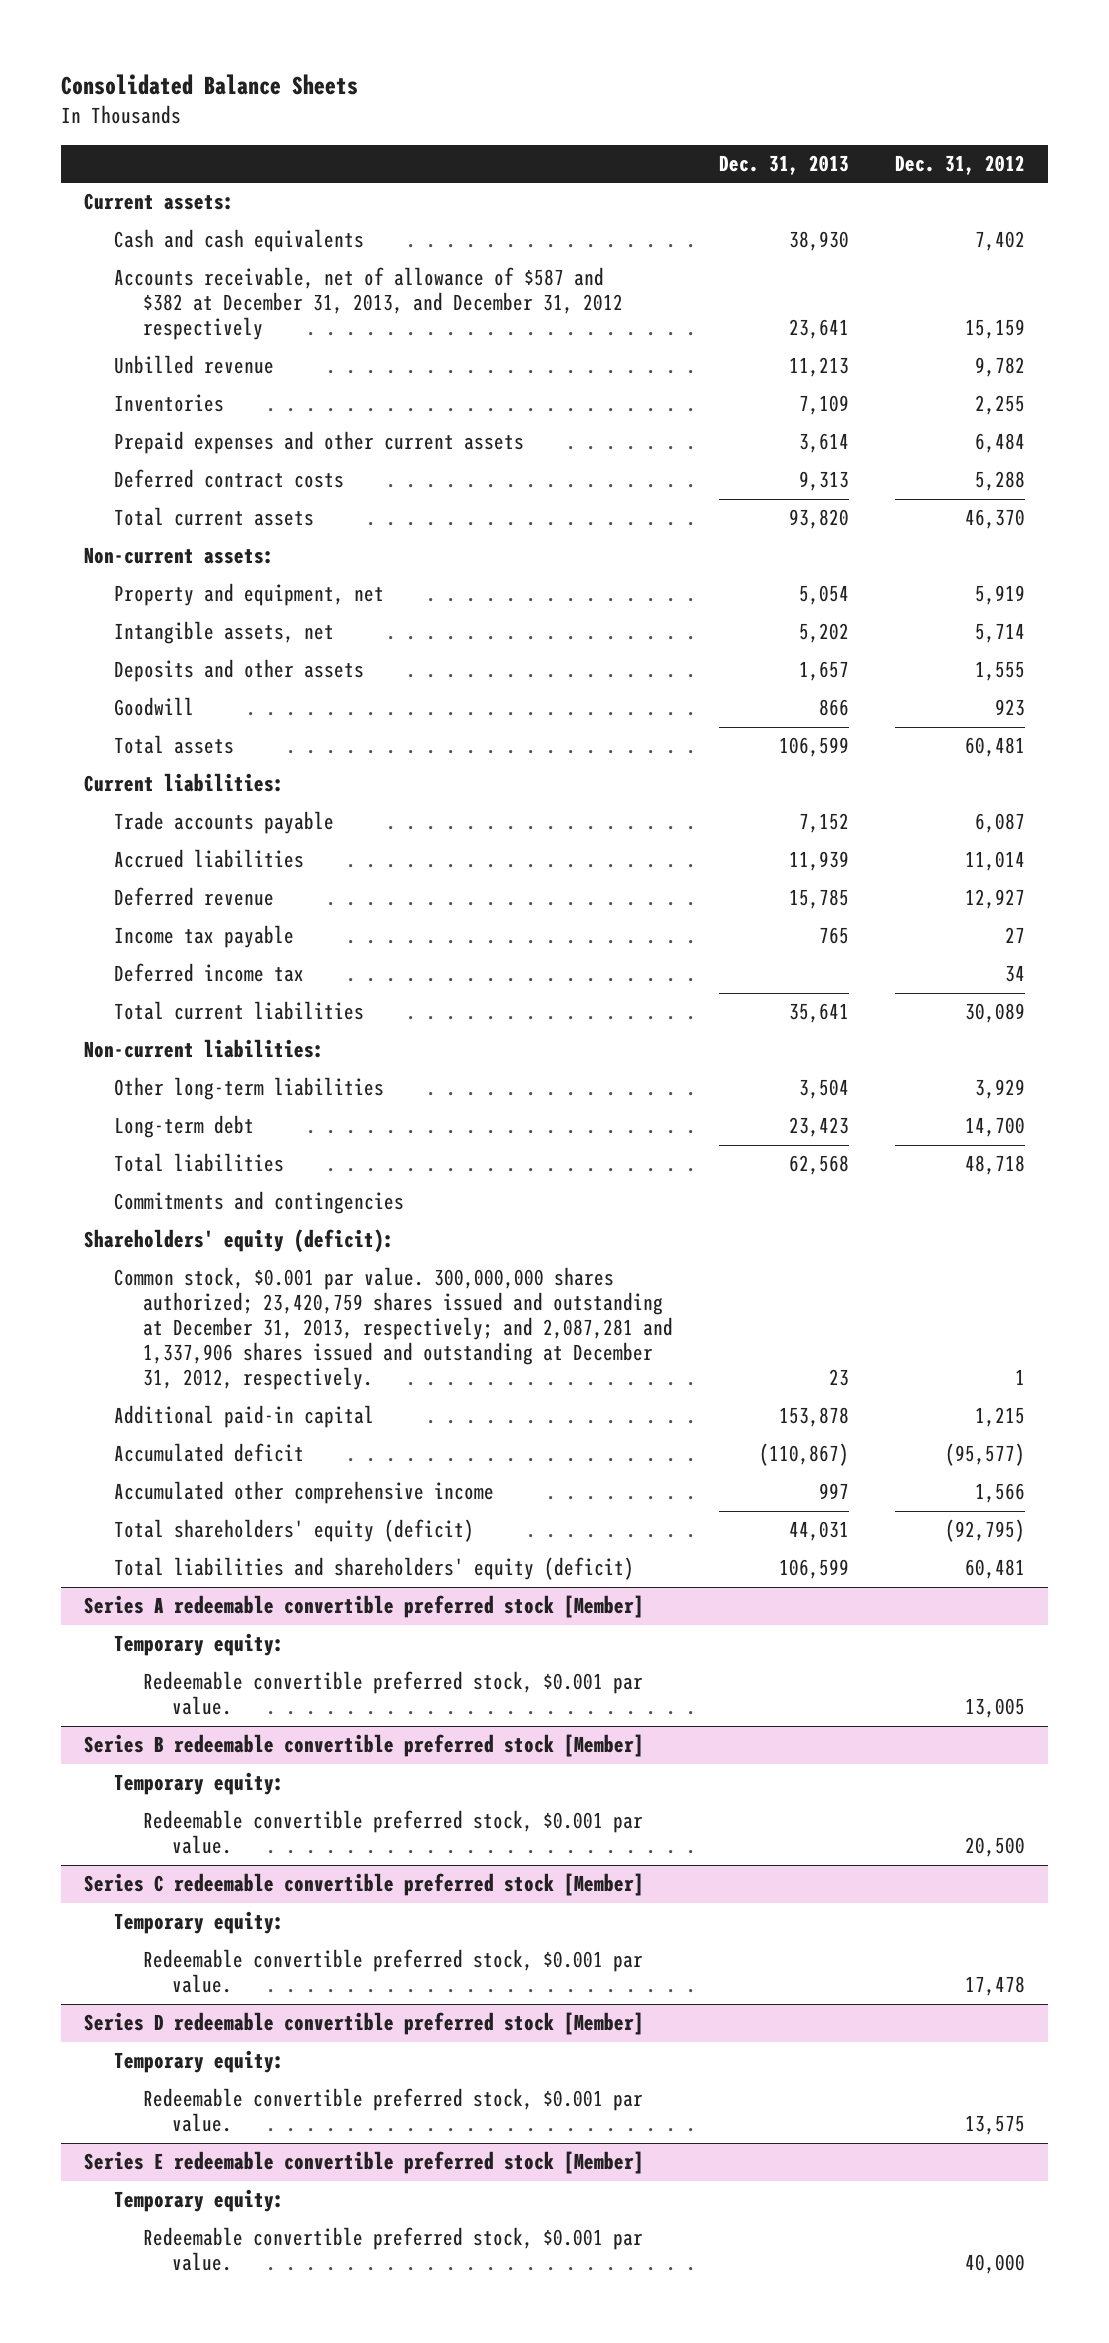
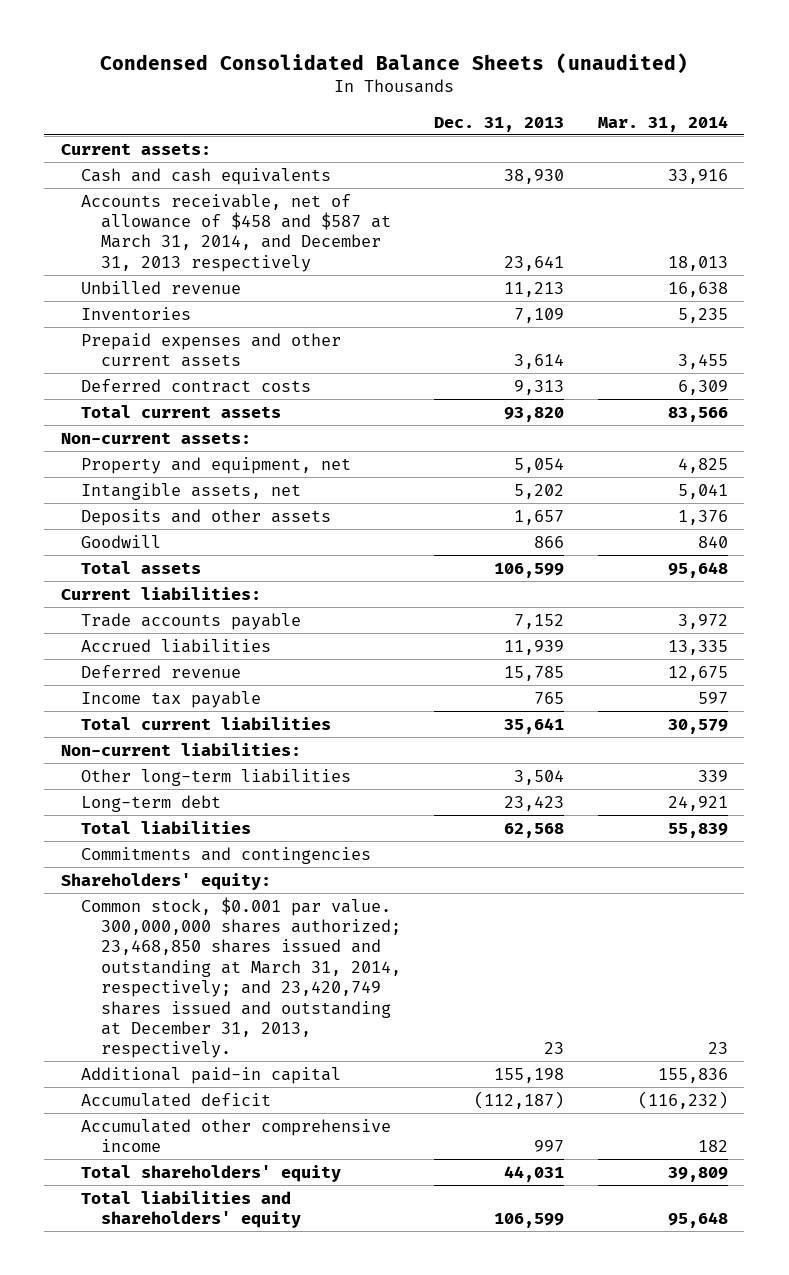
[61,74,359,96] Consolidated Balance Sheets -> [100,52,689,74] Condensed Consolidated Balance Sheets (unaudited)
[895,154,1026,175] Dec. 31, 2012 -> none
none -> [597,115,728,132] Mar. 31, 2014
[113,267,623,341] Accounts receivable, net of allowance of $587 and $382 at December 31, 2013, and December 31, 2012 respectively -> [81,193,392,272] Accounts receivable, net of allowance of $458 and $587 at March 31, 2014, and December 31, 2013 respectively
[113,963,304,983] Deferred income tax -> none
[84,1229,395,1253] Shareholders' equity (deficit): -> [60,872,271,890] Shareholders' equity:
[113,1267,673,1391] Common stock, $0.001 par value. 300,000,000 shares authorized; 23,420,759 shares issued and outstanding at December 31, 2013, respectively; and 2,087,281 and 1,337,906 shares issued and outstanding at December 31, 2012, respectively. -> [81,896,402,1059] Common stock, $0.001 par value. 300,000,000 shares authorized; 23,468,850 shares issued and outstanding at March 31, 2014, respectively; and 23,420,749 shares issued and outstanding at December 31, 2013, respectively.
[779,1407,850,1428] 153,878 -> [494,1067,565,1083] 155,198
[759,1443,850,1467] (110,867) -> [474,1090,565,1109] (112,187)
[84,1595,645,1619] Series A redeemable convertible preferred stock [Member] -> none
[113,1633,284,1657] Temporary equity: -> none
[142,1671,643,1716] Redeemable convertible preferred stock, $0.001 par value. -> none
[84,1734,645,1758] Series B redeemable convertible preferred stock [Member] -> none
[113,1772,284,1796] Temporary equity: -> none
[142,1810,643,1855] Redeemable convertible preferred stock, $0.001 par value. -> none
[84,1873,645,1897] Series C redeemable convertible preferred stock [Member] -> none
[113,1911,284,1935] Temporary equity: -> none
[142,1949,643,1994] Redeemable convertible preferred stock, $0.001 par value. -> none
[84,2012,645,2036] Series D redeemable convertible preferred stock [Member] -> none
[113,2050,284,2074] Temporary equity: -> none
[142,2088,643,2133] Redeemable convertible preferred stock, $0.001 par value. -> none
[84,2151,645,2175] Series E redeemable convertible preferred stock [Member] -> none
[113,2189,284,2213] Temporary equity: -> none
[142,2227,643,2272] Redeemable convertible preferred stock, $0.001 par value. -> none
[113,1519,474,1543] Total shareholders' equity (deficit) -> [81,1164,342,1182] Total shareholders' equity
[113,1557,634,1581] Total liabilities and shareholders' equity (deficit) -> [81,1190,302,1229] Total liabilities and shareholders' equity

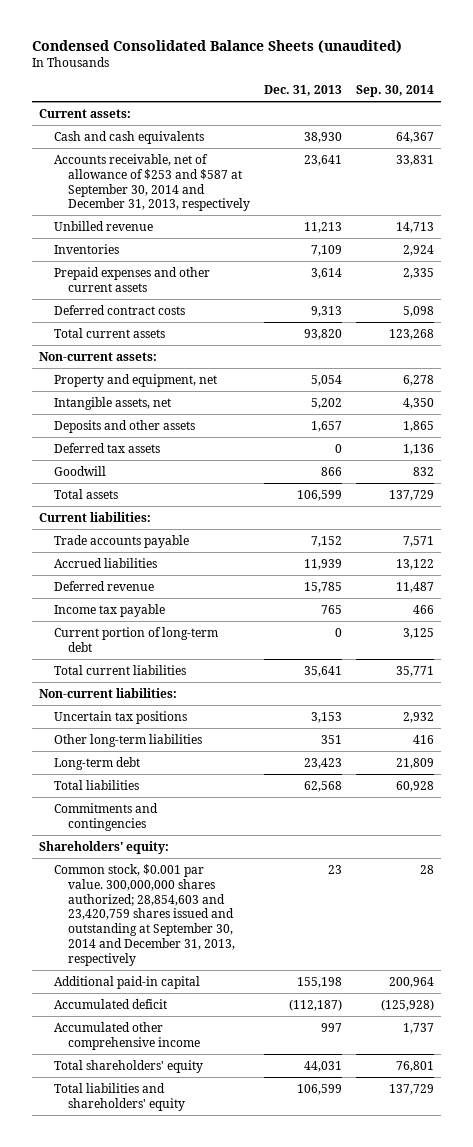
[597,115,728,132] Mar. 31, 2014 -> none
none -> [356,85,435,98] Sep. 30, 2014
[81,193,392,272] Accounts receivable, net of allowance of $458 and $587 at March 31, 2014, and December 31, 2013 respectively -> [53,153,251,212] Accounts receivable, net of allowance of $253 and $587 at September 30, 2014 and December 31, 2013, respectively
none -> [53,442,160,453] Deferred tax assets
none -> [53,626,218,652] Current portion of long-term debt
none -> [53,710,187,724] Uncertain tax positions
[514,769,565,785] 3,504 -> [321,734,343,744] 351
[81,896,402,1059] Common stock, $0.001 par value. 300,000,000 shares authorized; 23,468,850 shares issued and outstanding at March 31, 2014, respectively; and 23,420,749 shares issued and outstanding at December 31, 2013, respectively. -> [53,863,236,967] Common stock, $0.001 par value. 300,000,000 shares authorized; 28,854,603 and 23,420,759 shares issued and outstanding at September 30, 2014 and December 31, 2013, respectively

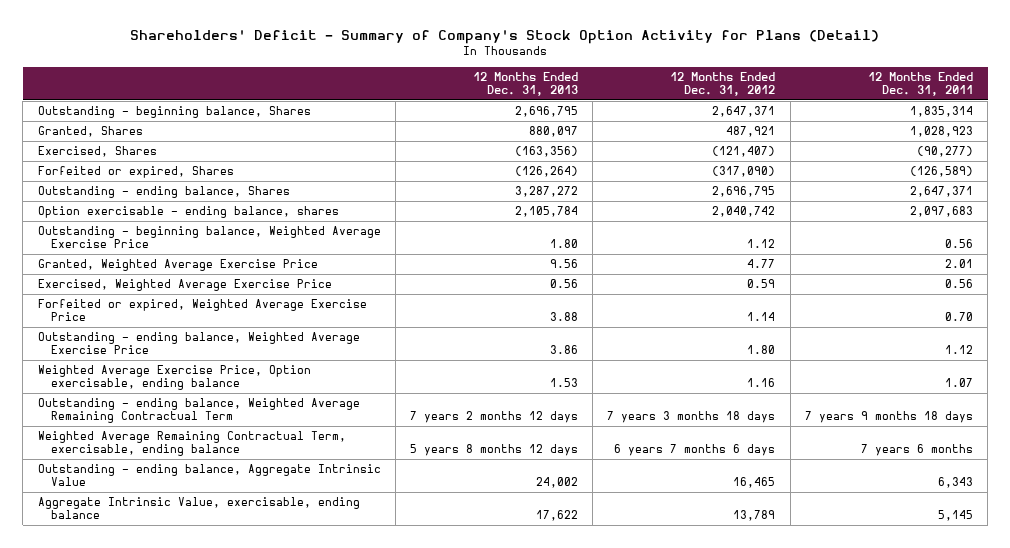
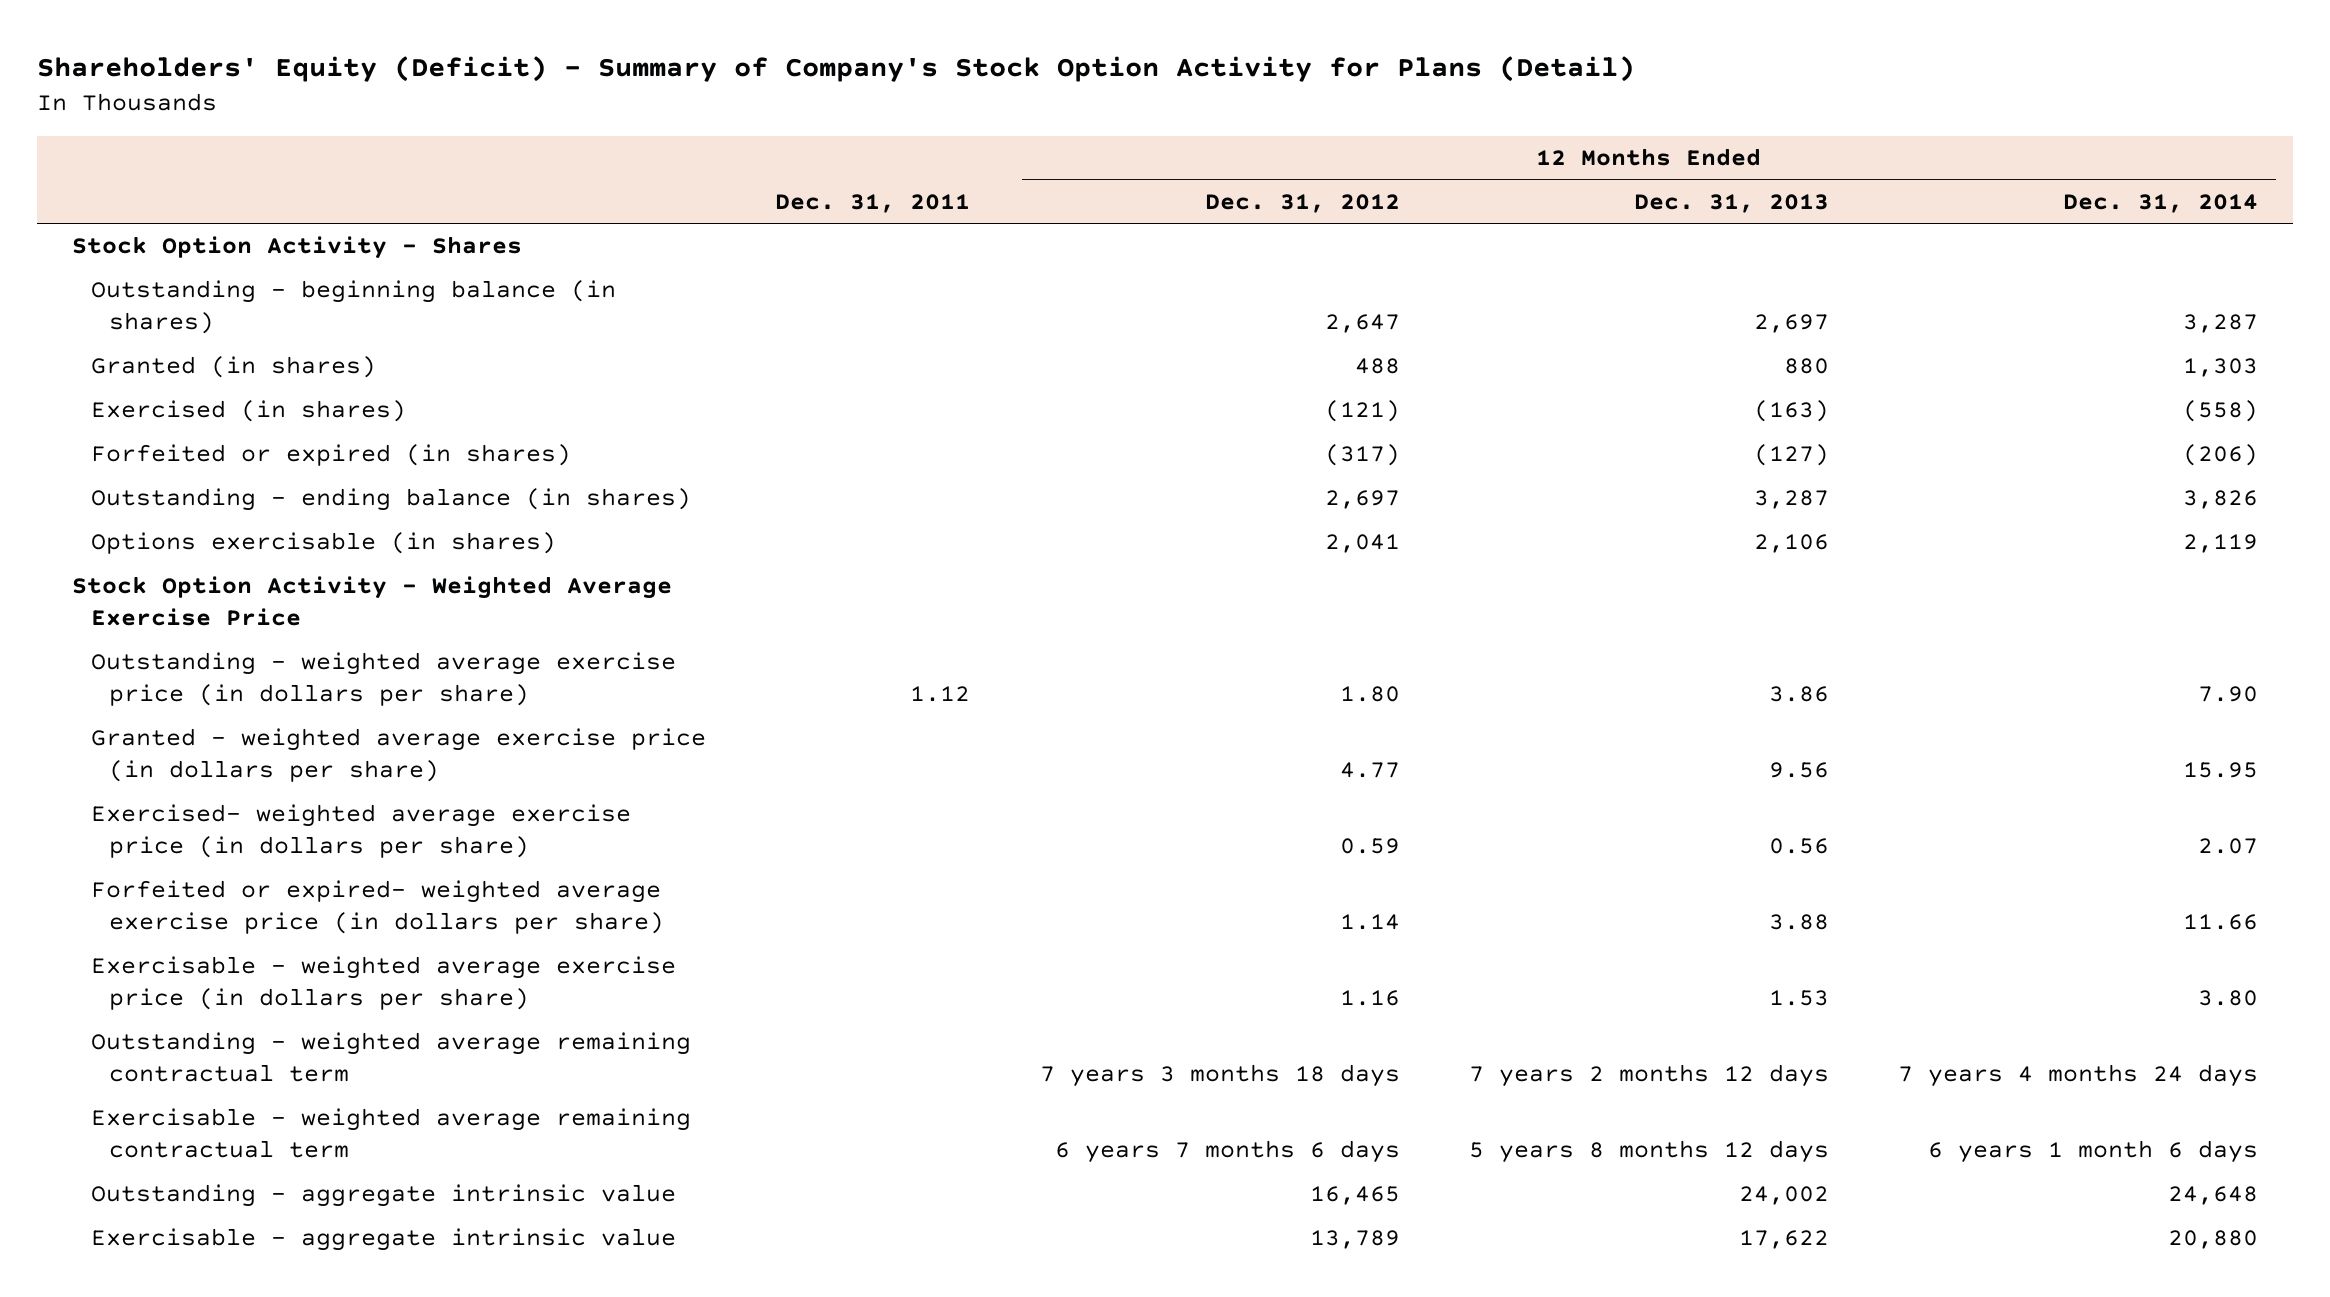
[130,30,880,45] Shareholders' Deficit - Summary of Company's Stock Option Activity for Plans (Detail) -> [37,56,1636,83] Shareholders' Equity (Deficit) - Summary of Company's Stock Option Activity for Plans (Detail)
[867,71,973,96] 12 Months Ended Dec. 31, 2011 -> none
none -> [775,193,971,213] Dec. 31, 2011
none -> [2063,193,2259,213] Dec. 31, 2014
[37,332,360,355] Outstanding - ending balance, Weighted Average Exercise Price -> none
none -> [72,236,523,260] Stock Option Activity - Shares
[37,106,311,119] Outstanding - beginning balance, Shares -> [90,280,616,335] Outstanding - beginning balance (in shares)
[515,106,579,118] 2,696,795 -> [1753,314,1829,334] 2,697
[712,106,776,118] 2,647,371 -> [1324,314,1400,334] 2,647
[37,126,143,138] Granted, Shares -> [90,356,376,379] Granted (in shares)
[529,126,579,138] 880,097 -> [1783,358,1829,375] 880
[726,126,776,138] 487,921 -> [1354,358,1400,375] 488
[37,146,157,158] Exercised, Shares -> [90,400,406,423] Exercised (in shares)
[515,146,579,158] (163,356) -> [1753,400,1829,423] (163)
[712,146,776,158] (121,407) -> [1324,400,1400,423] (121)
[37,166,234,179] Forfeited or expired, Shares -> [90,444,571,467] Forfeited or expired (in shares)
[515,166,579,178] (126,264) -> [1753,444,1829,467] (127)
[712,166,776,178] (317,090) -> [1324,444,1400,467] (317)
[37,186,290,199] Outstanding - ending balance, Shares -> [90,488,691,512] Outstanding - ending balance (in shares)
[515,186,579,198] 3,287,272 -> [1753,490,1829,510] 3,287
[712,186,776,198] 2,696,795 -> [1324,490,1400,510] 2,697
[37,206,339,219] Option exercisable - ending balance, shares -> [90,532,556,555] Options exercisable (in shares)
[515,206,579,218] 2,105,784 -> [1753,534,1829,554] 2,106
[712,206,776,218] 2,040,742 -> [1324,534,1400,554] 2,041
none -> [72,576,673,627] Stock Option Activity - Weighted Average Exercise Price
[37,226,381,249] Outstanding - beginning balance, Weighted Average Exercise Price -> [90,652,676,707] Outstanding - weighted average exercise price (in dollars per share)
[550,239,579,249] 1.80 -> [1768,686,1829,703] 3.86
[747,239,776,249] 1.12 -> [1339,686,1400,703] 1.80
[37,259,318,272] Granted, Weighted Average Exercise Price -> [90,728,706,783] Granted - weighted average exercise price (in dollars per share)
[37,279,332,292] Exercised, Weighted Average Exercise Price -> [90,804,631,859] Exercised- weighted average exercise price (in dollars per share)
[37,299,367,322] Forfeited or expired, Weighted Average Exercise Price -> [90,880,665,935] Forfeited or expired- weighted average exercise price (in dollars per share)
[37,365,311,391] Weighted Average Exercise Price, Option exercisable, ending balance -> [90,956,676,1011] Exercisable - weighted average exercise price (in dollars per share)
[37,398,360,424] Outstanding - ending balance, Weighted Average Remaining Contractual Term -> [90,1032,691,1083] Outstanding - weighted average remaining contractual term
[37,431,346,457] Weighted Average Remaining Contractual Term, exercisable, ending balance -> [90,1108,691,1159] Exercisable - weighted average remaining contractual term
[37,464,381,487] Outstanding - ending balance, Aggregate Intrinsic Value -> [90,1184,676,1208] Outstanding - aggregate intrinsic value
[37,497,360,520] Aggregate Intrinsic Value, exercisable, ending balance -> [90,1228,676,1252] Exercisable - aggregate intrinsic value

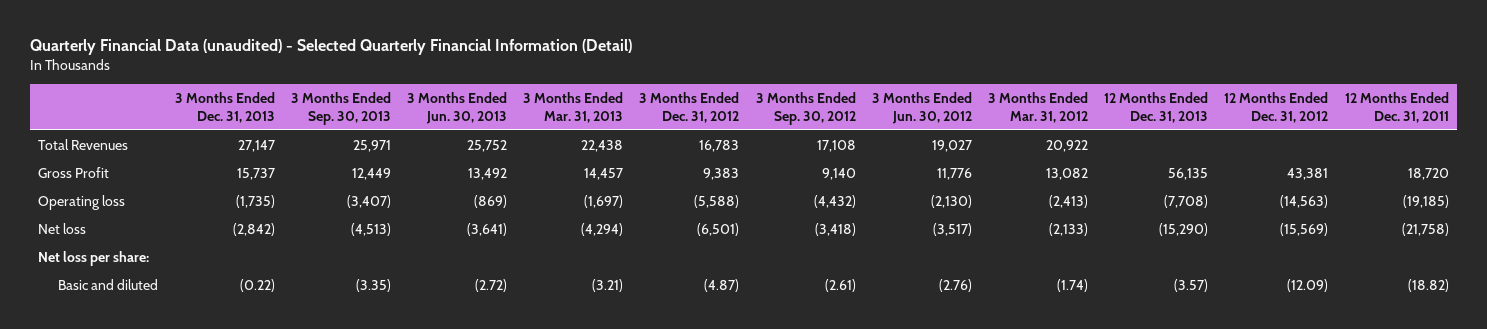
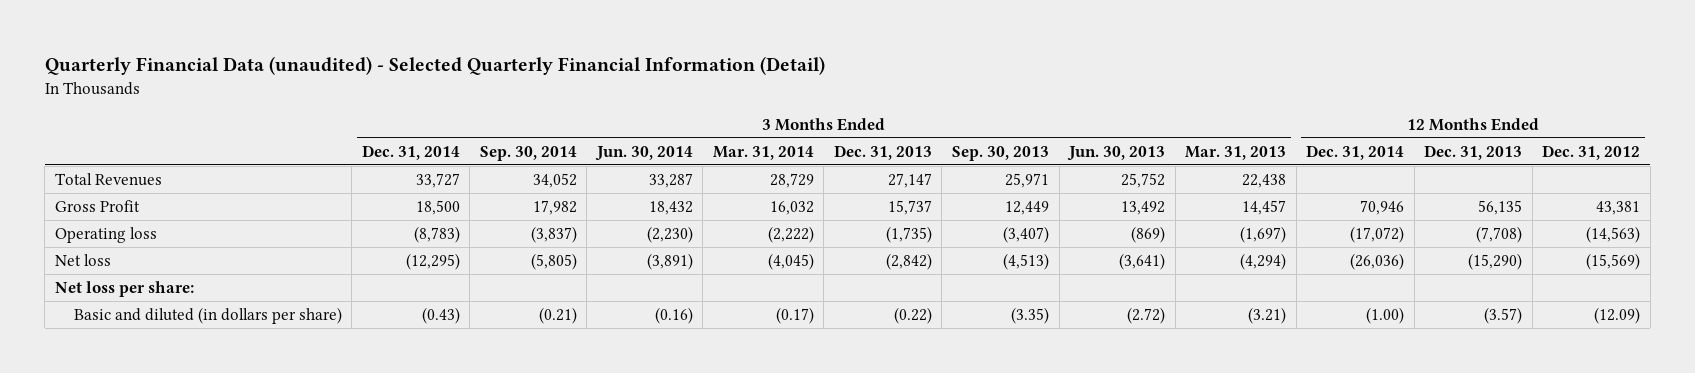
[639,91,740,123] 3 Months Ended Dec. 31, 2012 -> none
[755,91,856,125] 3 Months Ended Sep. 30, 2012 -> none
[871,91,972,124] 3 Months Ended Jun. 30, 2012 -> none
[988,91,1089,123] 3 Months Ended Mar. 31, 2012 -> none
[1344,91,1449,123] 12 Months Ended Dec. 31, 2011 -> none
none -> [361,144,460,160] Dec. 31, 2014
none -> [479,145,577,161] Sep. 30, 2014
none -> [594,145,693,161] Jun. 30, 2014
none -> [712,145,814,160] Mar. 31, 2014
none -> [1306,144,1405,160] Dec. 31, 2014
[58,278,159,290] Basic and diluted -> [73,307,342,325] Basic and diluted (in dollars per share)

